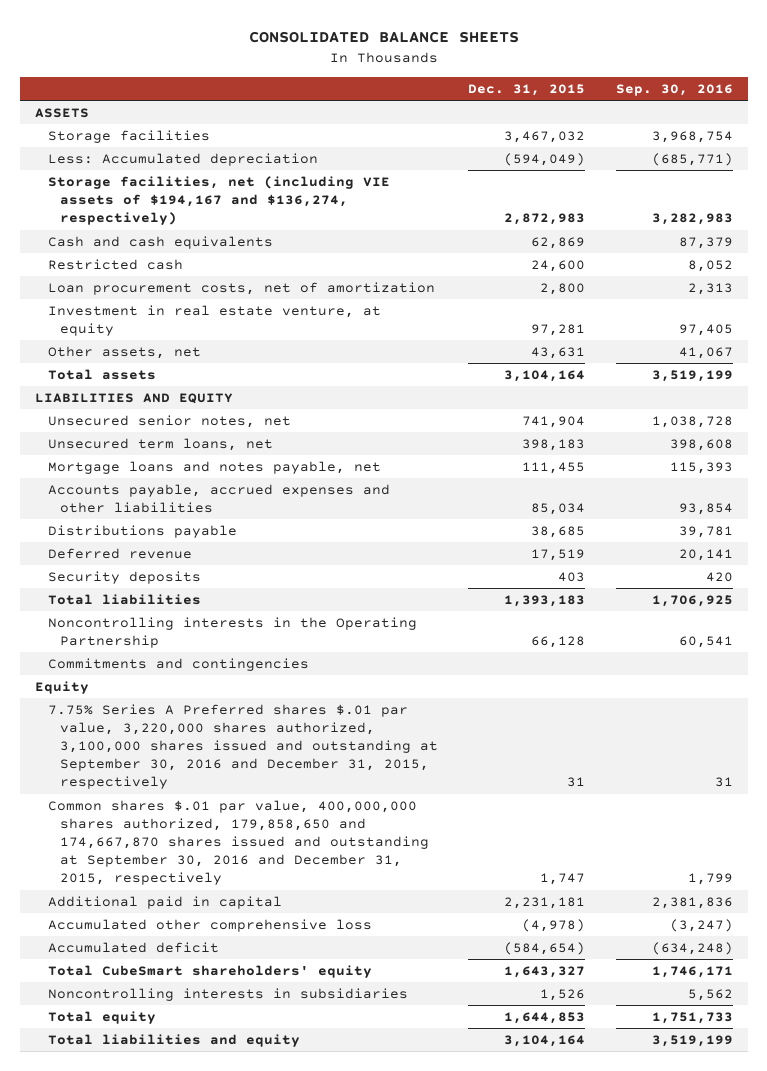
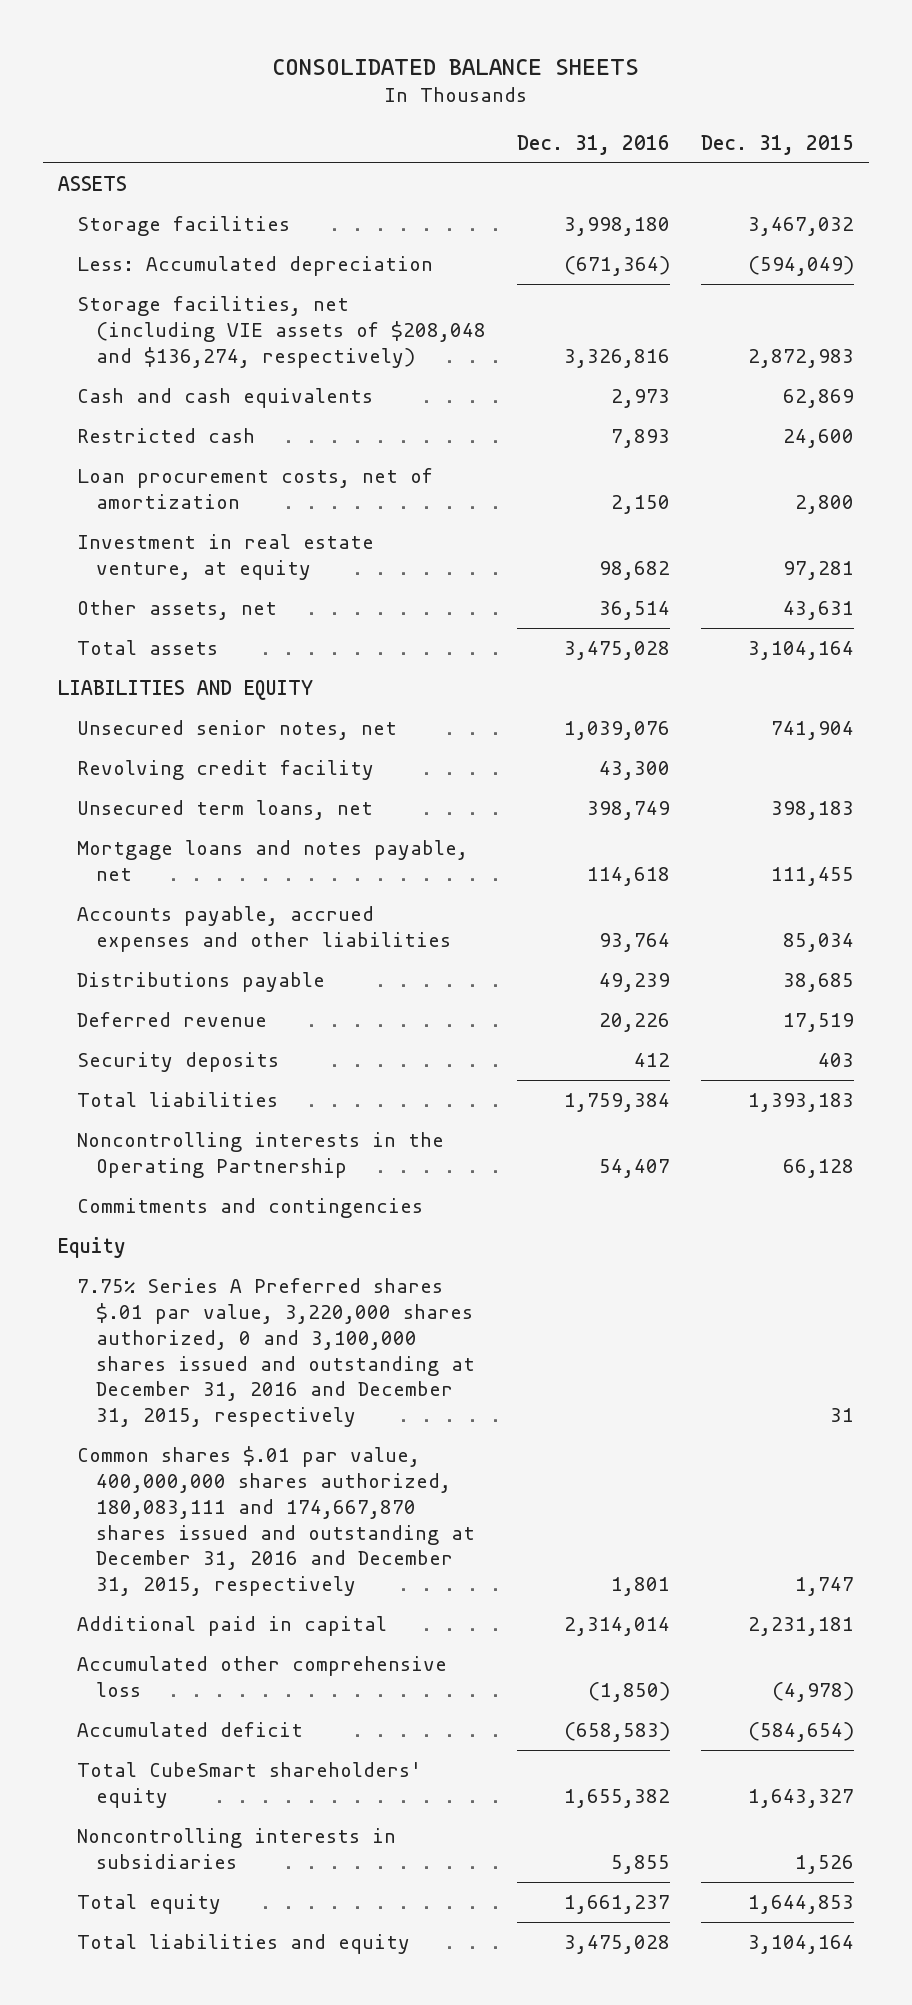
[615,83,733,96] Sep. 30, 2016 -> none
none -> [516,134,670,155] Dec. 31, 2016
[47,176,390,226] Storage facilities, net (including VIE assets of $194,167 and $136,274, respectively) -> [77,296,486,368] Storage facilities, net (including VIE assets of $208,048 and $136,274, respectively)
none -> [77,760,375,781] Revolving credit facility
[47,704,439,790] 7.75% Series A Preferred shares $.01 par value, 3,220,000 shares authorized, 3,100,000 shares issued and outstanding at September 30, 2016 and December 31, 2015, respectively -> [77,1278,475,1428] 7.75% Series A Preferred shares $.01 par value, 3,220,000 shares authorized, 0 and 3,100,000 shares issued and outstanding at December 31, 2016 and December 31, 2015, respectively
[47,800,430,886] Common shares $.01 par value, 400,000,000 shares authorized, 179,858,650 and 174,667,870 shares issued and outstanding at September 30, 2016 and December 31, 2015, respectively -> [77,1446,475,1597] Common shares $.01 par value, 400,000,000 shares authorized, 180,083,111 and 174,667,870 shares issued and outstanding at December 31, 2016 and December 31, 2015, respectively

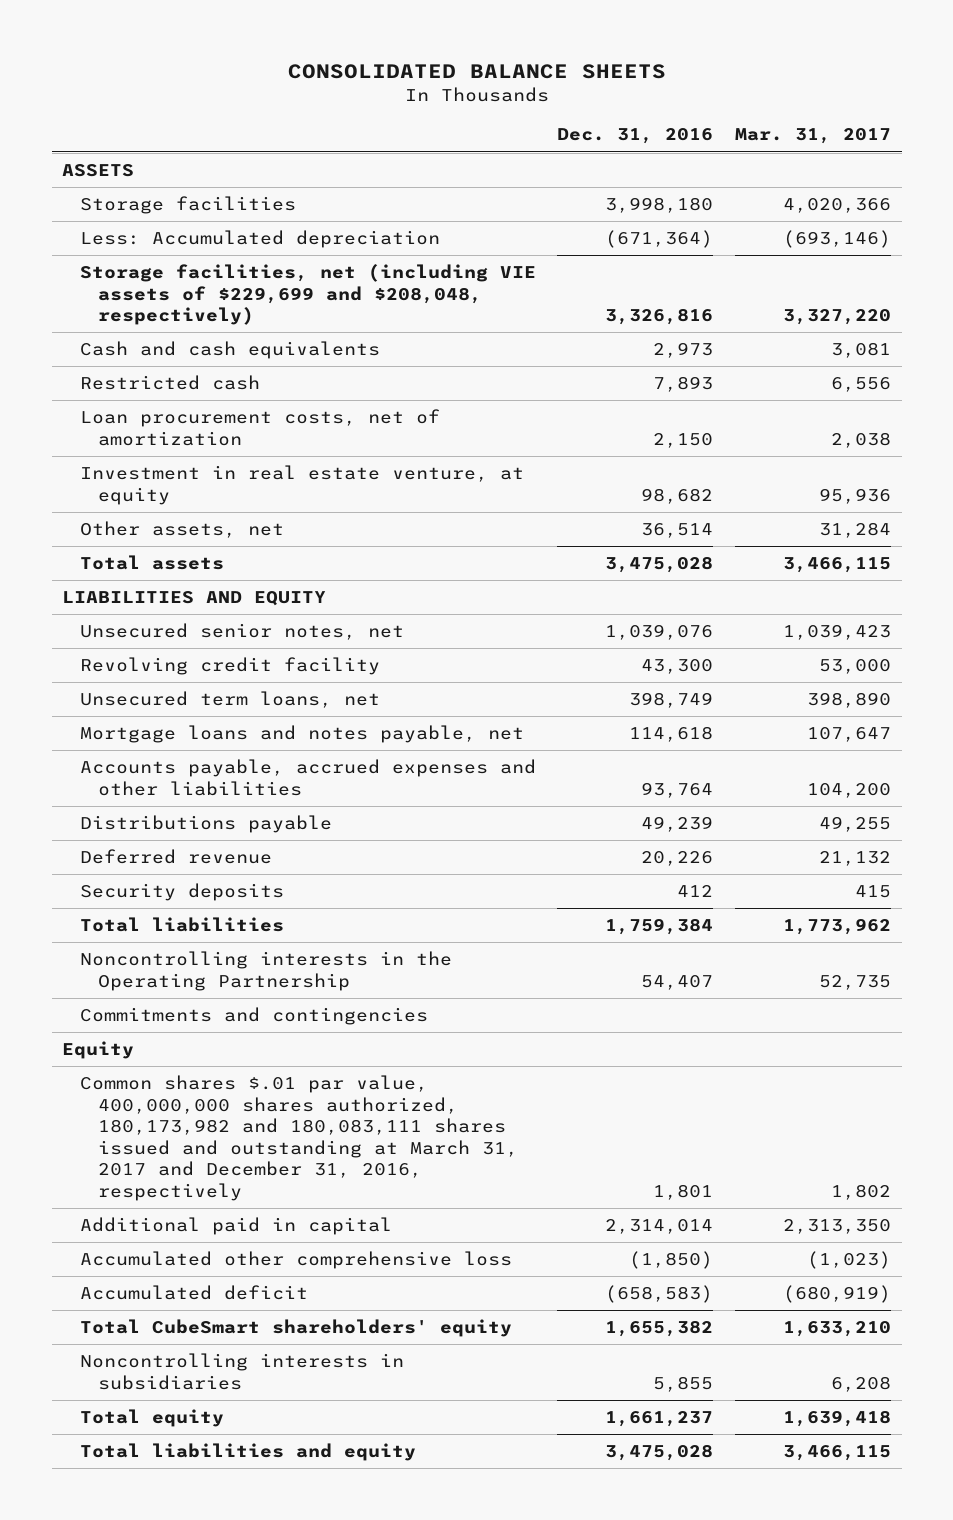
[700,134,854,155] Dec. 31, 2015 -> none
none -> [734,128,891,145] Mar. 31, 2017
[77,296,486,368] Storage facilities, net (including VIE assets of $208,048 and $136,274, respectively) -> [80,263,537,326] Storage facilities, net (including VIE assets of $229,699 and $208,048, respectively)
[77,1278,475,1428] 7.75% Series A Preferred shares $.01 par value, 3,220,000 shares authorized, 0 and 3,100,000 shares issued and outstanding at December 31, 2016 and December 31, 2015, respectively -> none
[77,1446,475,1597] Common shares $.01 par value, 400,000,000 shares authorized, 180,083,111 and 174,667,870 shares issued and outstanding at December 31, 2016 and December 31, 2015, respectively -> [80,1074,518,1202] Common shares $.01 par value, 400,000,000 shares authorized, 180,173,982 and 180,083,111 shares issued and outstanding at March 31, 2017 and December 31, 2016, respectively

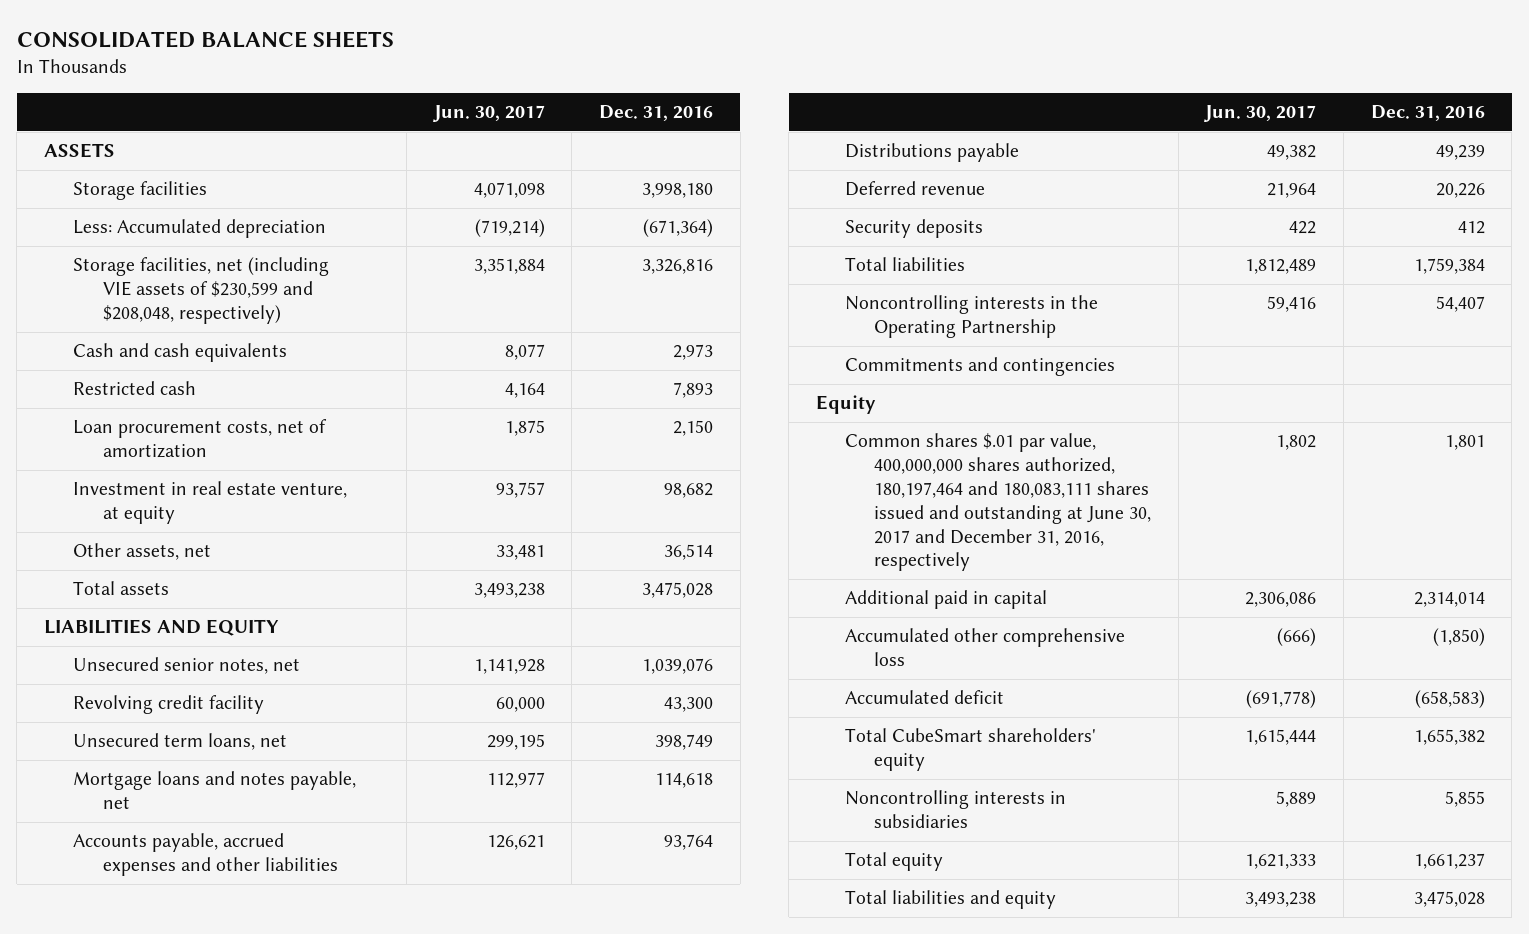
[734,128,891,145] Mar. 31, 2017 -> none
none -> [432,104,545,122] Jun. 30, 2017
[80,263,537,326] Storage facilities, net (including VIE assets of $229,699 and $208,048, respectively) -> [73,257,330,324] Storage facilities, net (including VIE assets of $230,599 and $208,048, respectively)
[80,1074,518,1202] Common shares $.01 par value, 400,000,000 shares authorized, 180,173,982 and 180,083,111 shares issued and outstanding at March 31, 2017 and December 31, 2016, respectively -> [844,433,1152,572] Common shares $.01 par value, 400,000,000 shares authorized, 180,197,464 and 180,083,111 shares issued and outstanding at June 30, 2017 and December 31, 2016, respectively

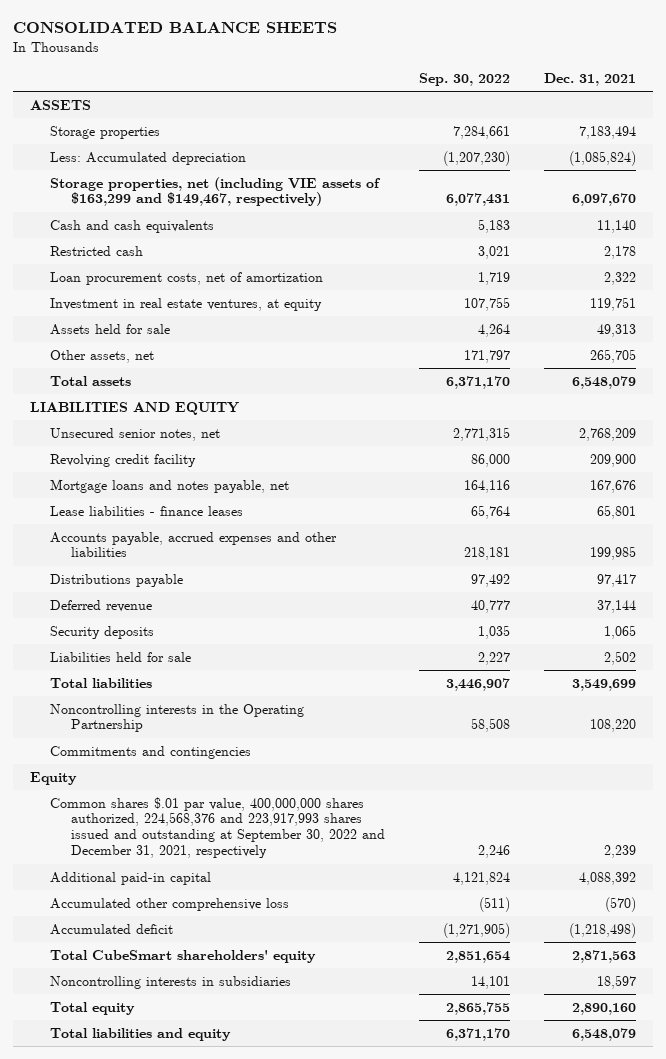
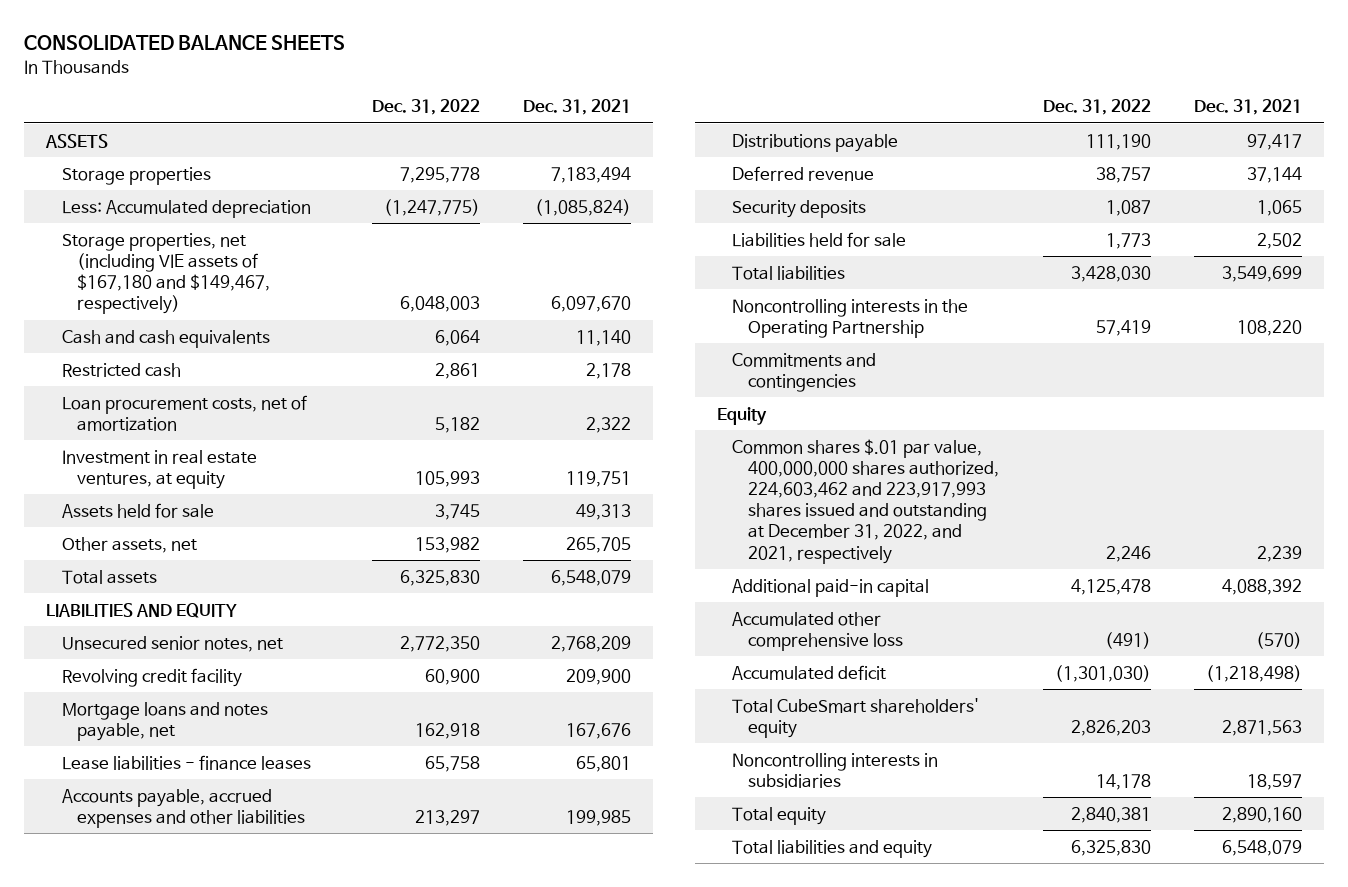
[418,72,510,86] Sep. 30, 2022 -> none
none -> [371,99,480,116] Dec. 31, 2022
[50,176,382,207] Storage properties, net (including VIE assets of $163,299 and $149,467, respectively) -> [61,232,271,315] Storage properties, net (including VIE assets of $167,180 and $149,467, respectively)
[50,796,385,859] Common shares $.01 par value, 400,000,000 shares authorized, 224,568,376 and 223,917,993 shares issued and outstanding at September 30, 2022 and December 31, 2021, respectively -> [732,438,999,564] Common shares $.01 par value, 400,000,000 shares authorized, 224,603,462 and 223,917,993 shares issued and outstanding at December 31, 2022, and 2021, respectively

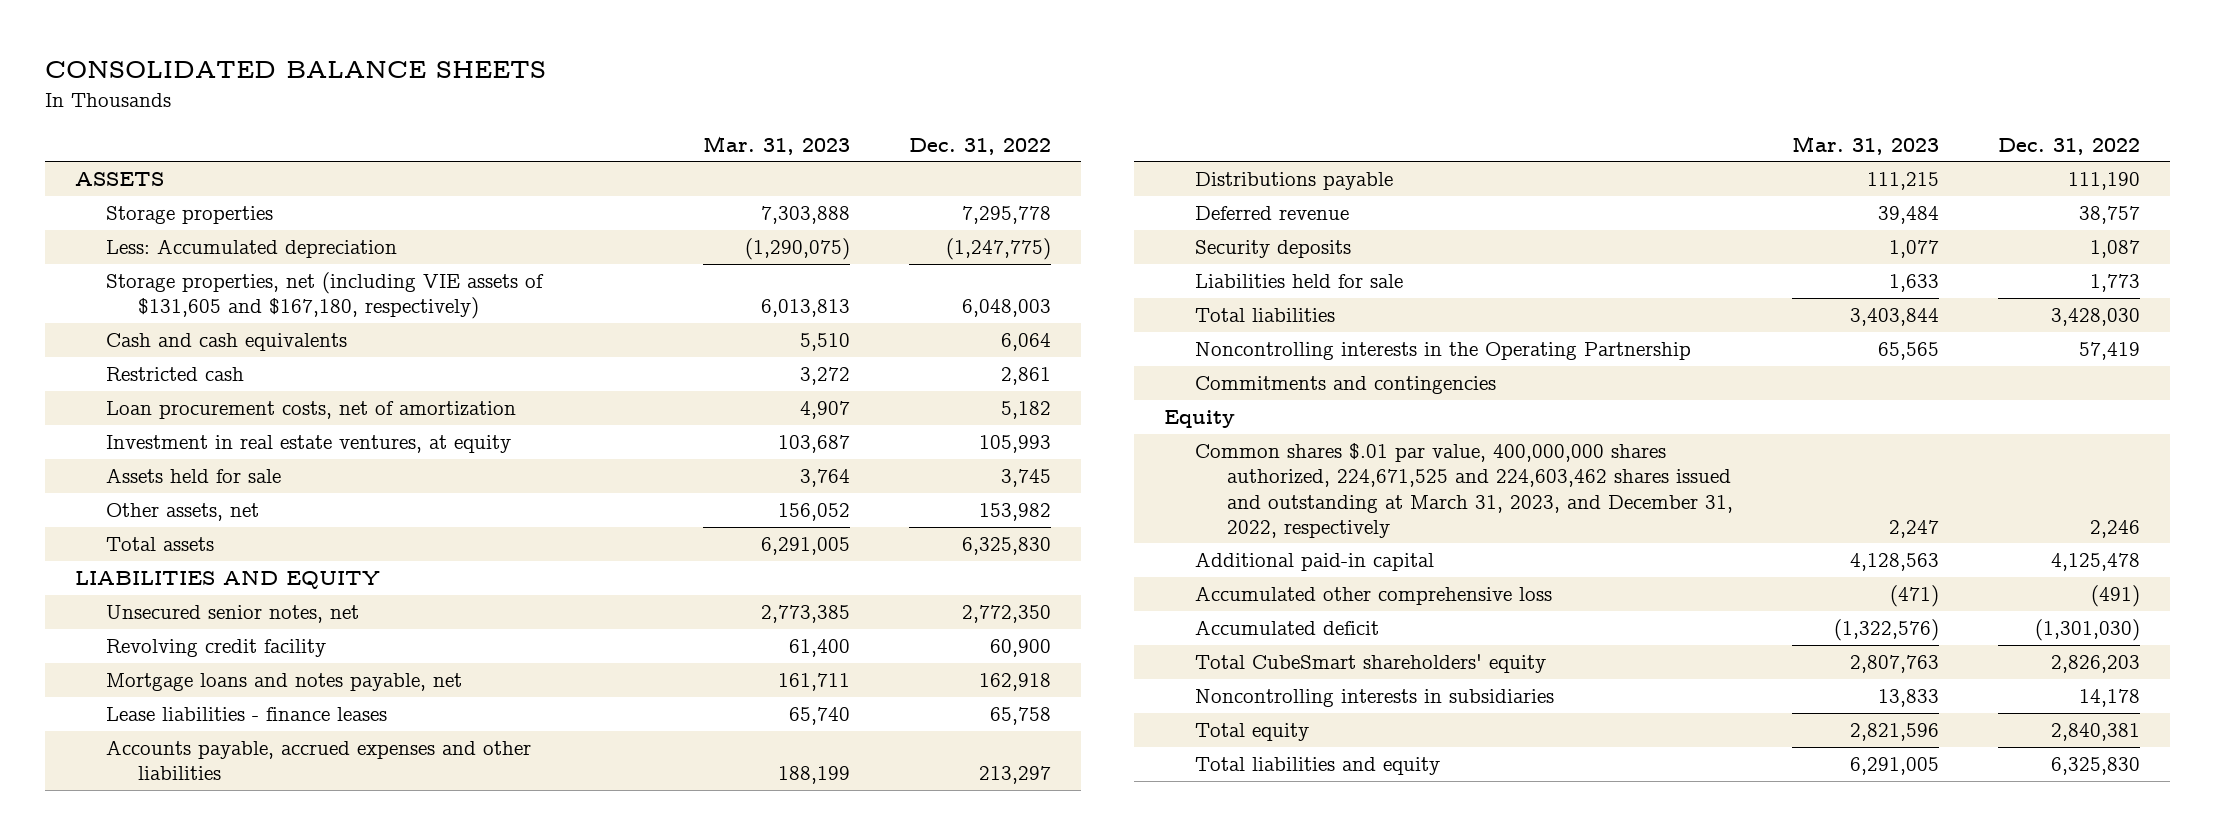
[523,99,632,116] Dec. 31, 2021 -> none
none -> [703,135,851,155] Mar. 31, 2023
[61,232,271,315] Storage properties, net (including VIE assets of $167,180 and $149,467, respectively) -> [106,272,545,320] Storage properties, net (including VIE assets of $131,605 and $167,180, respectively)
[732,438,999,564] Common shares $.01 par value, 400,000,000 shares authorized, 224,603,462 and 223,917,993 shares issued and outstanding at December 31, 2022, and 2021, respectively -> [1195,443,1734,538] Common shares $.01 par value, 400,000,000 shares authorized, 224,671,525 and 224,603,462 shares issued and outstanding at March 31, 2023, and December 31, 2022, respectively

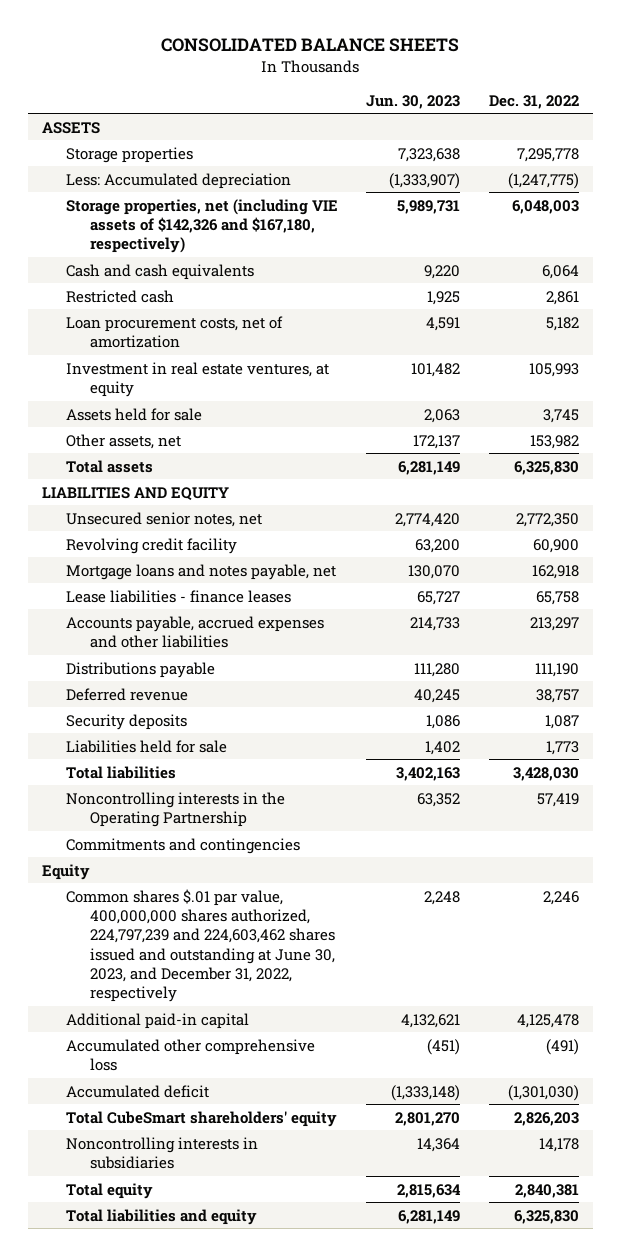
[703,135,851,155] Mar. 31, 2023 -> none
none -> [366,94,461,109] Jun. 30, 2023
[106,272,545,320] Storage properties, net (including VIE assets of $131,605 and $167,180, respectively) -> [65,198,338,254] Storage properties, net (including VIE assets of $142,326 and $167,180, respectively)
[1195,443,1734,538] Common shares $.01 par value, 400,000,000 shares authorized, 224,671,525 and 224,603,462 shares issued and outstanding at March 31, 2023, and December 31, 2022, respectively -> [65,888,335,1003] Common shares $.01 par value, 400,000,000 shares authorized, 224,797,239 and 224,603,462 shares issued and outstanding at June 30, 2023, and December 31, 2022, respectively

